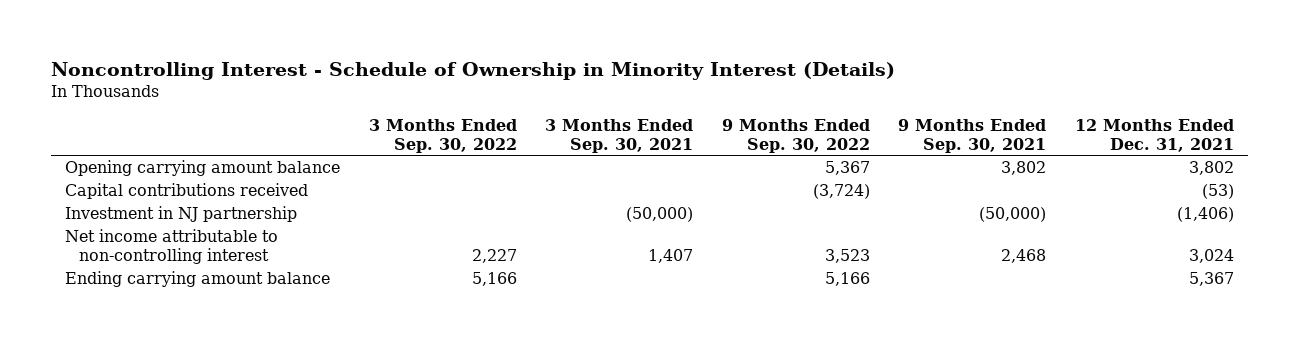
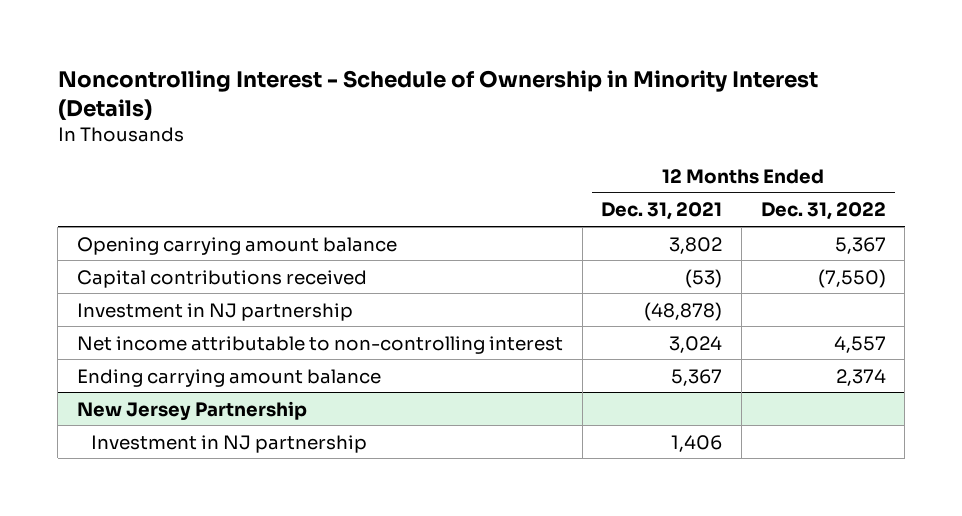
[368,118,517,153] 3 Months Ended Sep. 30, 2022 -> none
[545,118,694,153] 3 Months Ended Sep. 30, 2021 -> none
[721,118,870,153] 9 Months Ended Sep. 30, 2022 -> none
[898,118,1047,153] 9 Months Ended Sep. 30, 2021 -> none
none -> [760,202,886,221] Dec. 31, 2022
[1176,207,1234,223] (1,406) -> [644,301,723,321] (48,878)
none -> [76,400,307,421] New Jersey Partnership
none -> [90,434,367,453] Investment in NJ partnership

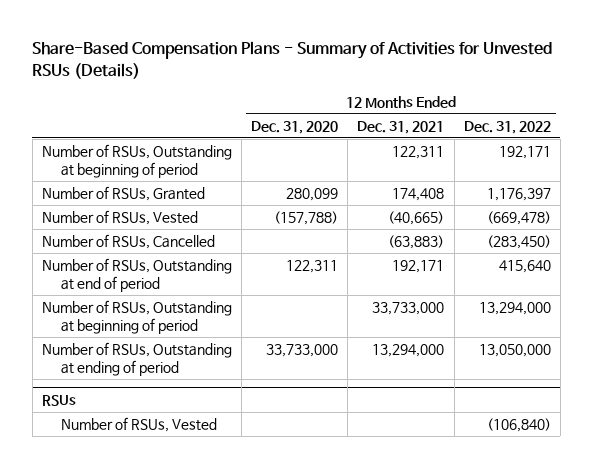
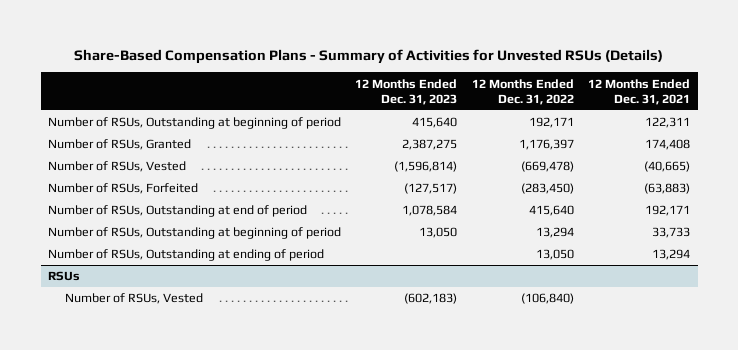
[251,120,339,134] Dec. 31, 2020 -> none
none -> [355,78,458,105] 12 Months Ended Dec. 31, 2023
[41,234,215,250] Number of RSUs, Cancelled -> [47,183,198,195] Number of RSUs, Forfeited
[372,302,445,316] 33,733,000 -> [652,227,691,239] 33,733
[478,302,551,316] 13,294,000 -> [535,227,574,239] 13,294
[372,344,445,358] 13,294,000 -> [652,249,691,261] 13,294
[478,344,551,358] 13,050,000 -> [535,249,574,261] 13,050

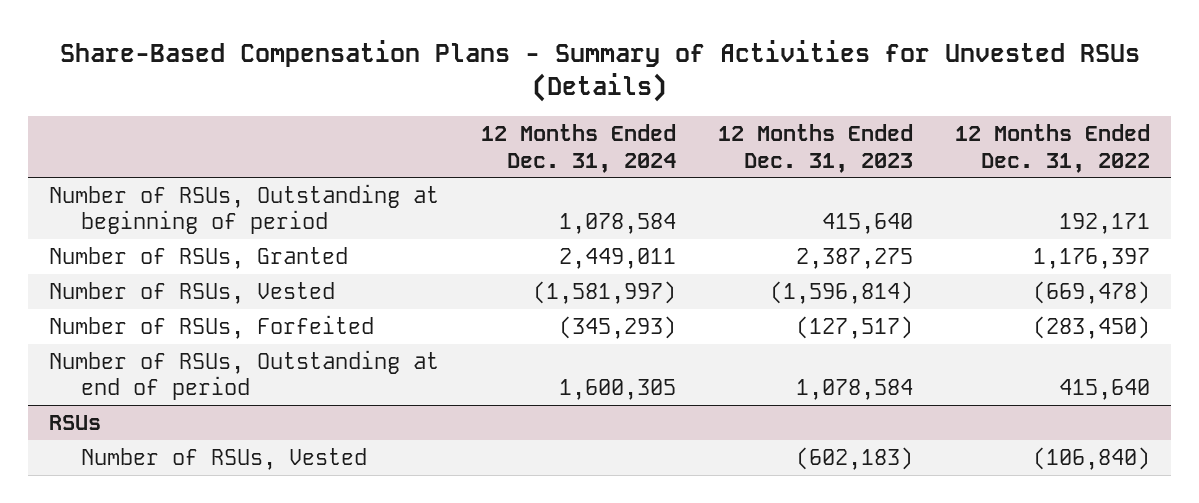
[588,78,691,105] 12 Months Ended Dec. 31, 2021 -> none
none -> [481,124,677,173] 12 Months Ended Dec. 31, 2024
[47,227,341,240] Number of RSUs, Outstanding at beginning of period -> none
[47,249,324,262] Number of RSUs, Outstanding at ending of period -> none

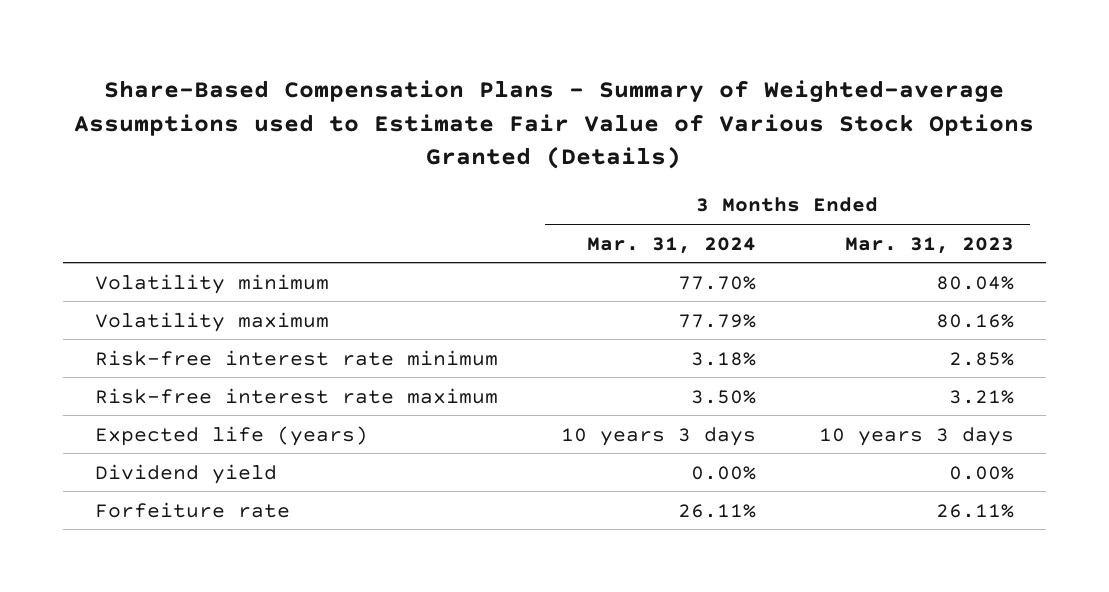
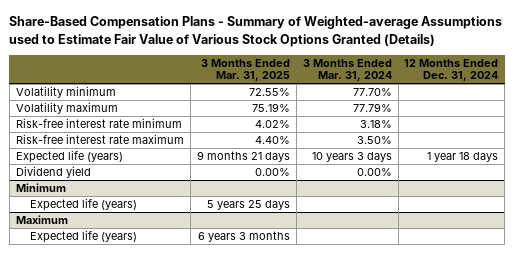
[844,236,1014,254] Mar. 31, 2023 -> none
none -> [200,58,290,82] 3 Months Ended Mar. 31, 2025
none -> [404,58,499,82] 12 Months Ended Dec. 31, 2024
[94,501,290,518] Forfeiture rate -> none
none -> [15,182,66,192] Minimum
none -> [30,197,138,211] Expected life (years)
none -> [15,214,68,224] Maximum
none -> [30,229,138,243] Expected life (years)

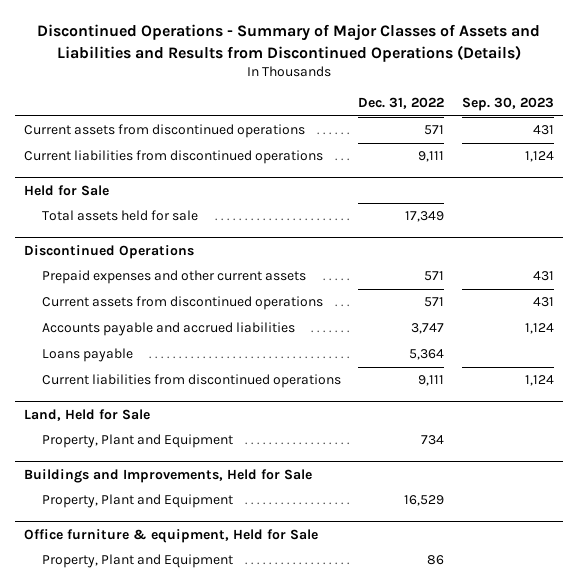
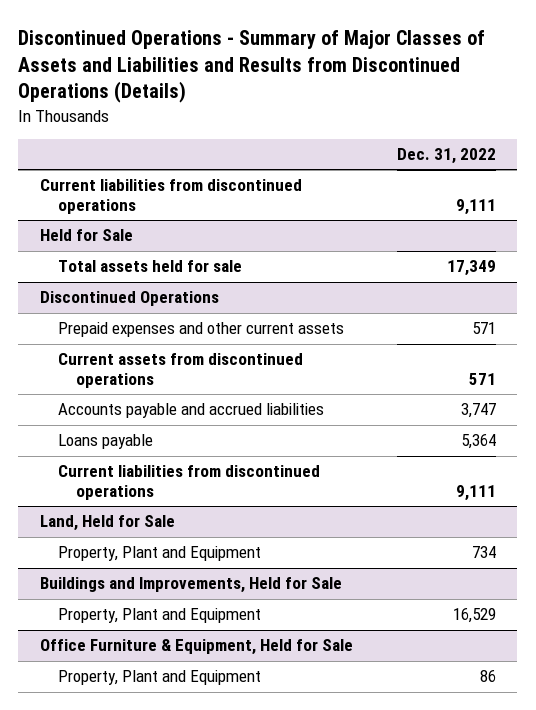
[462,97,555,112] Sep. 30, 2023 -> none
[23,124,305,139] Current assets from discontinued operations -> none
[23,528,318,543] Office furniture & equipment, Held for Sale -> [40,639,354,656] Office Furniture & Equipment, Held for Sale

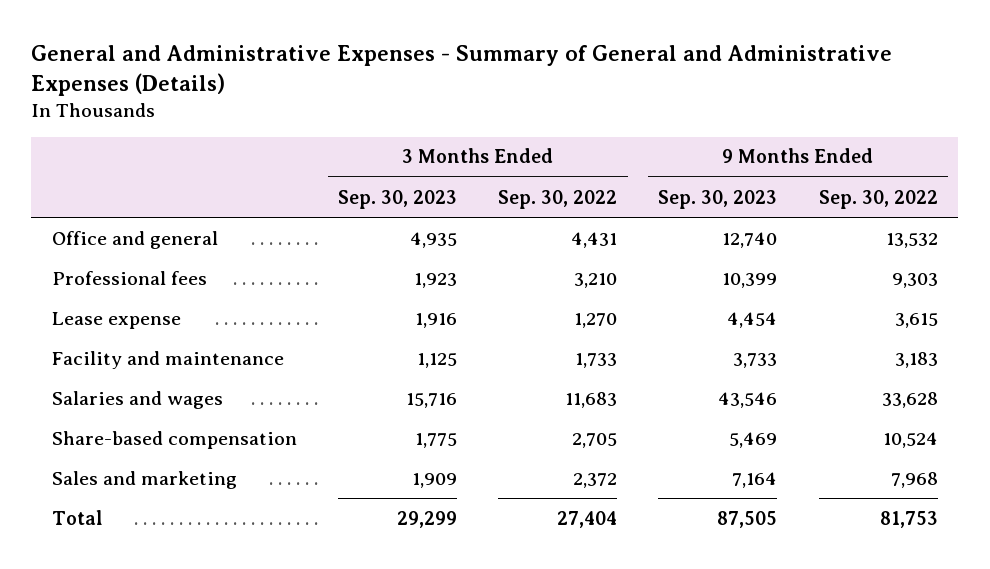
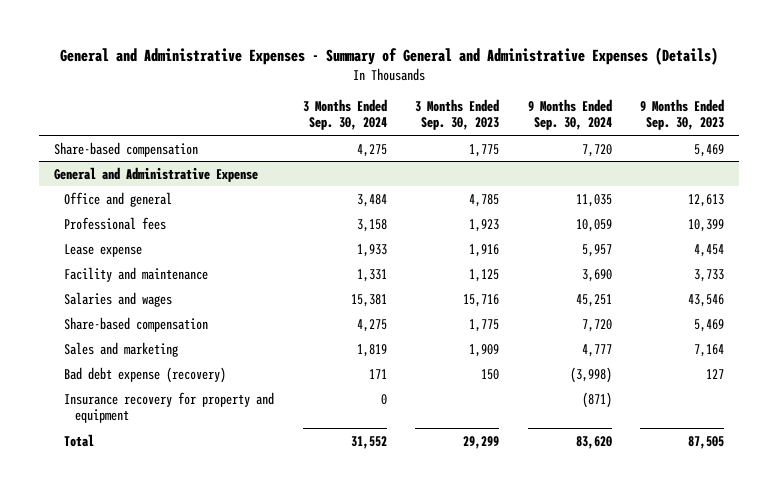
[498,189,618,209] Sep. 30, 2022 -> none
[818,189,938,209] Sep. 30, 2022 -> none
none -> [302,98,387,131] 3 Months Ended Sep. 30, 2024
none -> [527,98,612,131] 9 Months Ended Sep. 30, 2024
none -> [53,141,198,157] Share-based compensation
none -> [53,166,258,182] General and Administrative Expense
[410,231,458,248] 4,935 -> [469,193,500,207] 4,785
[722,231,778,248] 12,740 -> [688,193,725,207] 12,613
none -> [64,366,227,383] Bad debt expense (recovery)
none -> [64,391,275,423] Insurance recovery for property and equipment

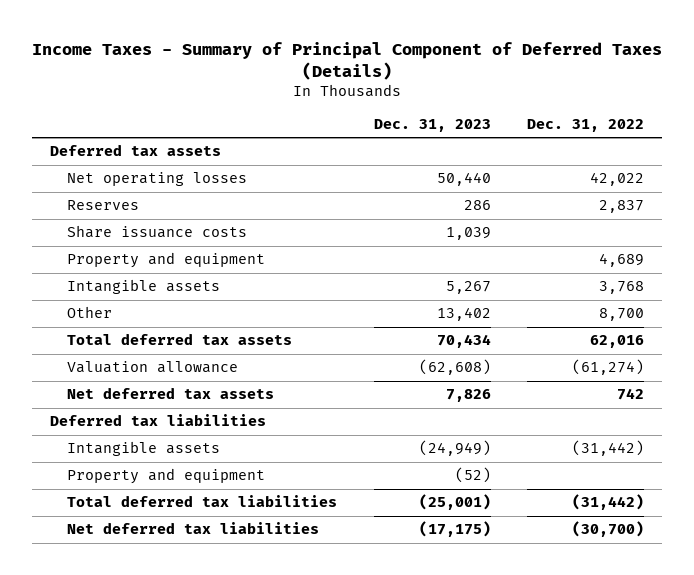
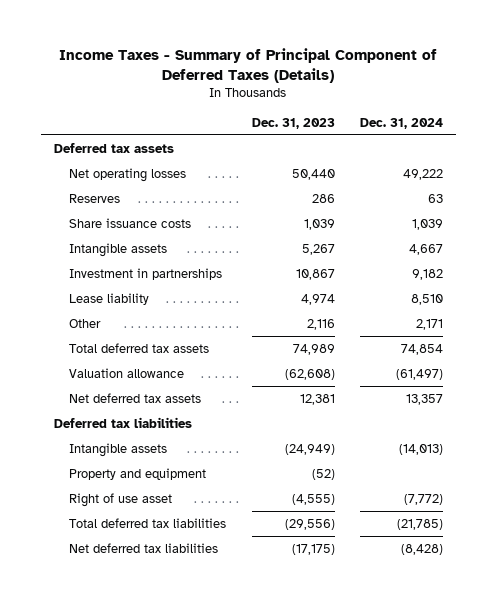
[527,118,645,132] Dec. 31, 2022 -> none
none -> [360,117,444,129] Dec. 31, 2024
[67,252,266,269] Property and equipment -> none
none -> [68,267,222,280] Investment in partnerships
none -> [68,292,149,305] Lease liability
[436,307,491,322] 13,402 -> [306,318,335,330] 2,116
[436,334,491,349] 70,434 -> [292,343,335,355] 74,989
[445,389,491,403] 7,826 -> [299,393,335,405] 12,381
none -> [68,492,172,507] Right of use asset
[418,494,491,511] (25,001) -> [284,518,335,530] (29,556)

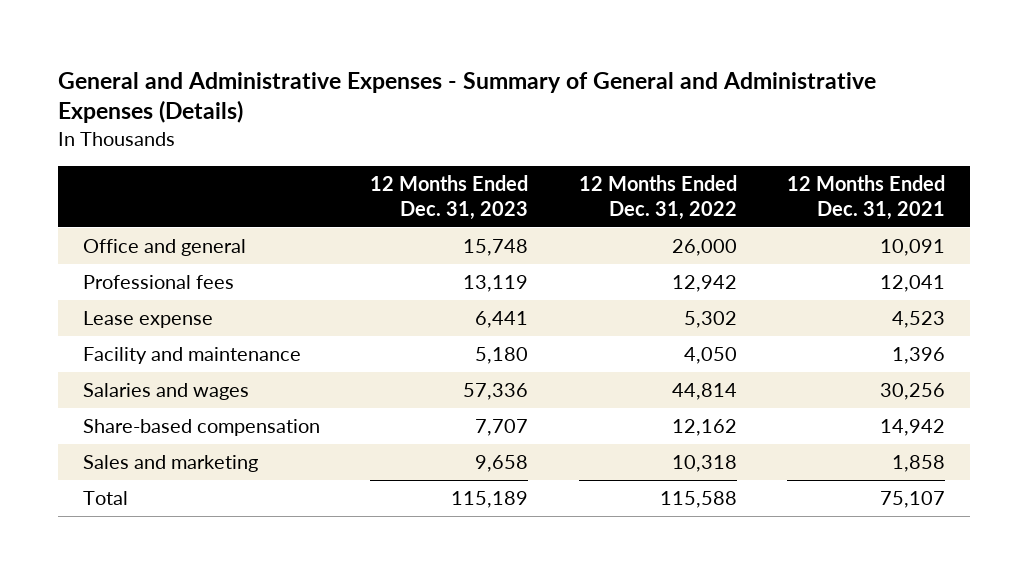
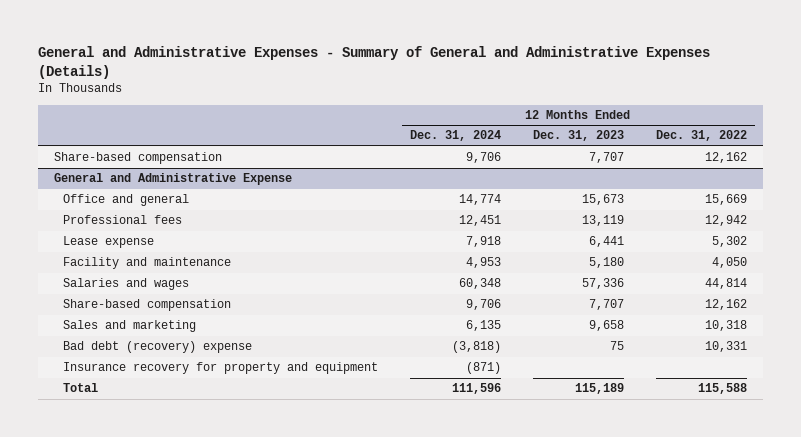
[786,174,945,221] 12 Months Ended Dec. 31, 2021 -> none
none -> [410,130,502,142] Dec. 31, 2024
none -> [53,152,222,165] Share-based compensation
none -> [53,173,292,186] General and Administrative Expense
[463,239,529,257] 15,748 -> [581,194,624,206] 15,673
[671,239,737,257] 26,000 -> [704,194,747,206] 15,669
none -> [63,341,253,354] Bad debt (recovery) expense
none -> [63,362,379,375] Insurance recovery for property and equipment

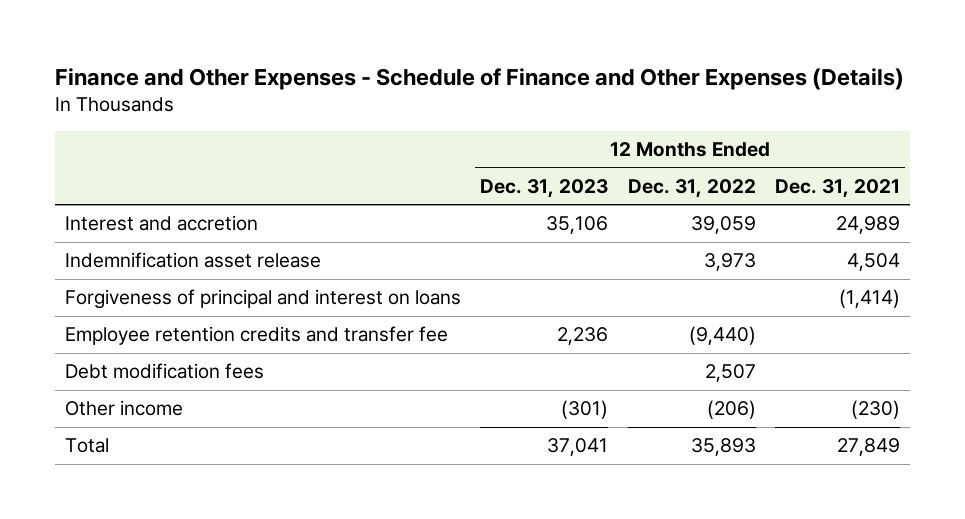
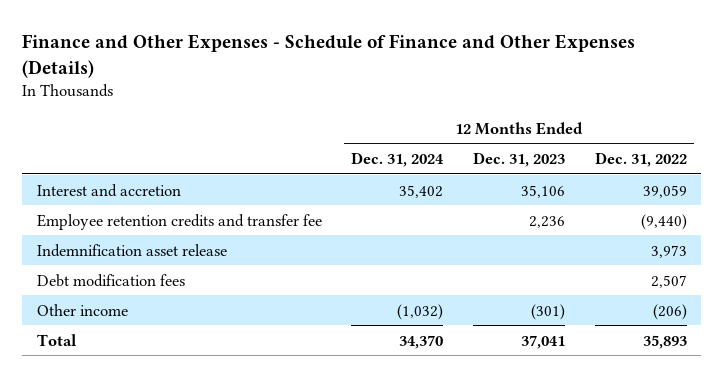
[775,178,901,198] Dec. 31, 2021 -> none
none -> [351,152,445,168] Dec. 31, 2024
[64,289,461,310] Forgiveness of principal and interest on loans -> none
[64,252,321,269] Indemnification asset release -> [36,243,227,257] Indemnification asset release

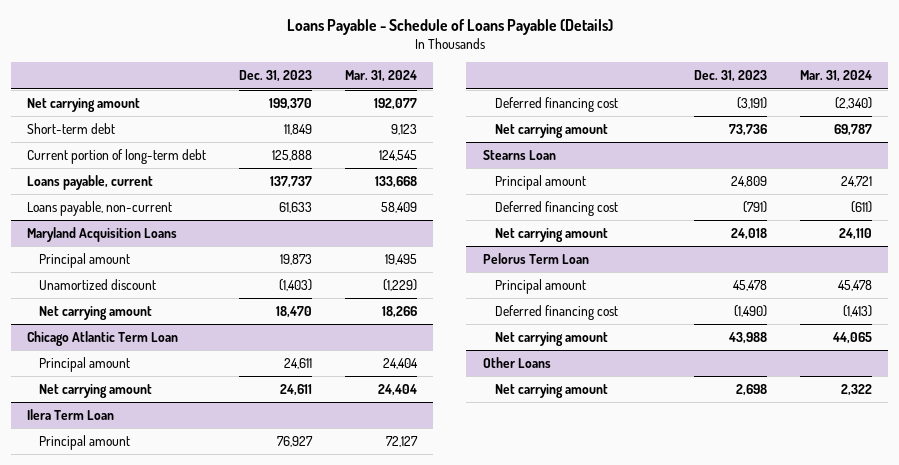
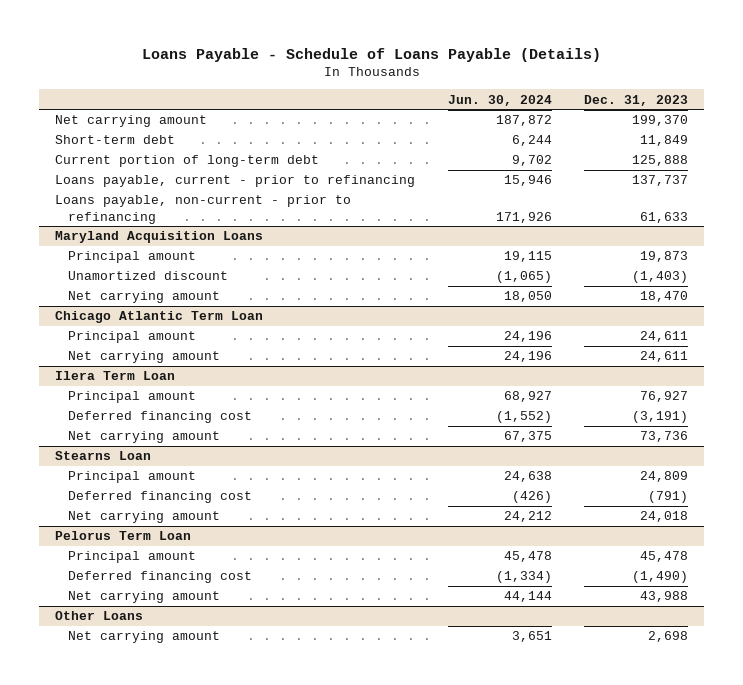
[344,70,417,83] Mar. 31, 2024 -> none
none -> [447,94,552,106] Jun. 30, 2024
[27,175,154,191] Loans payable, current -> [55,175,416,188] Loans payable, current - prior to refinancing
[27,201,173,217] Loans payable, non-current -> [55,195,352,224] Loans payable, non-current - prior to refinancing

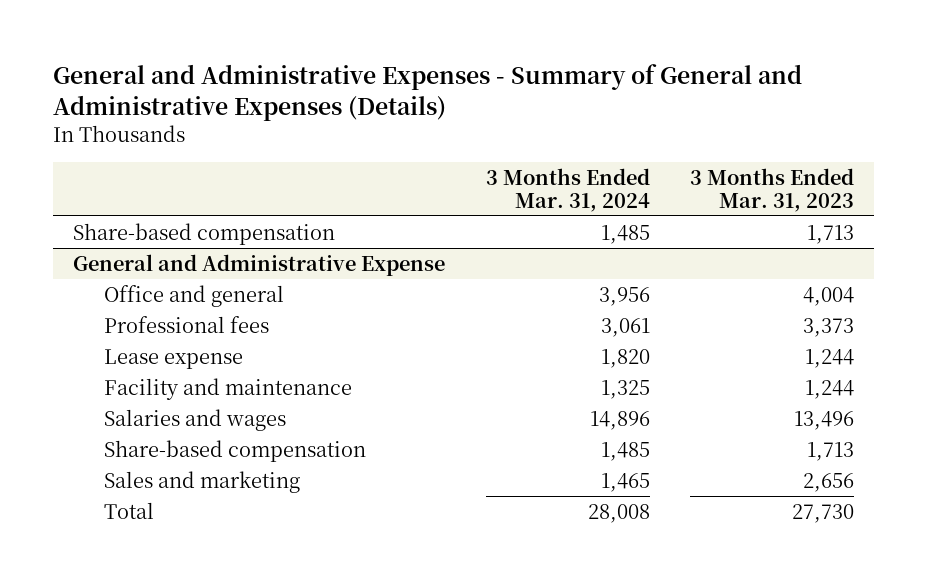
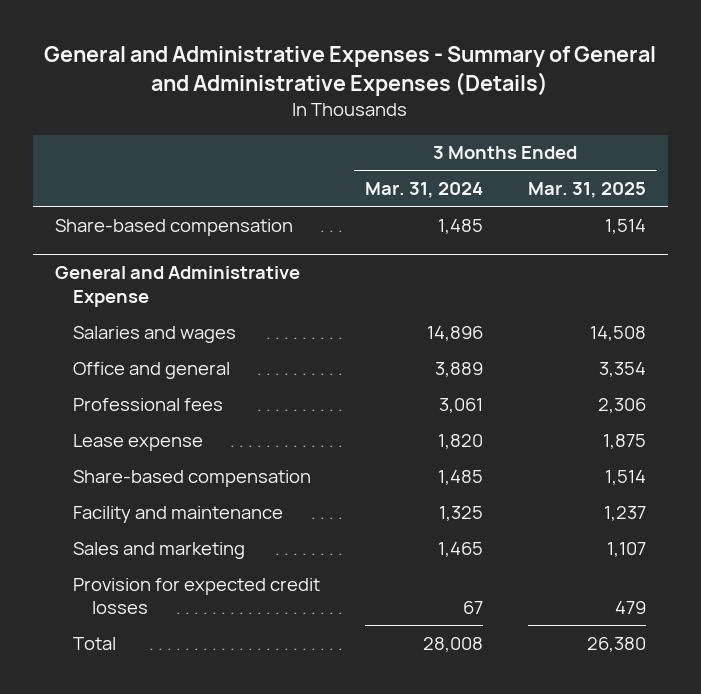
[690,167,855,212] 3 Months Ended Mar. 31, 2023 -> none
none -> [527,182,646,199] Mar. 31, 2025
[104,408,287,431] Salaries and wages -> [73,325,237,343] Salaries and wages
[598,286,650,306] 3,956 -> [435,361,484,377] 3,889
[104,377,353,400] Facility and maintenance -> [73,505,284,523] Facility and maintenance
none -> [73,577,321,615] Provision for expected credit losses

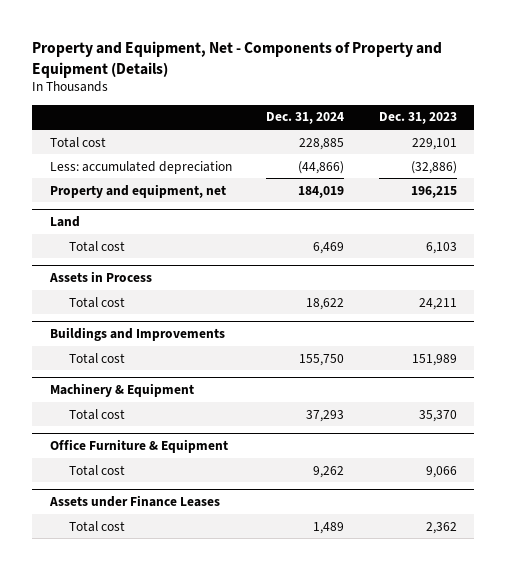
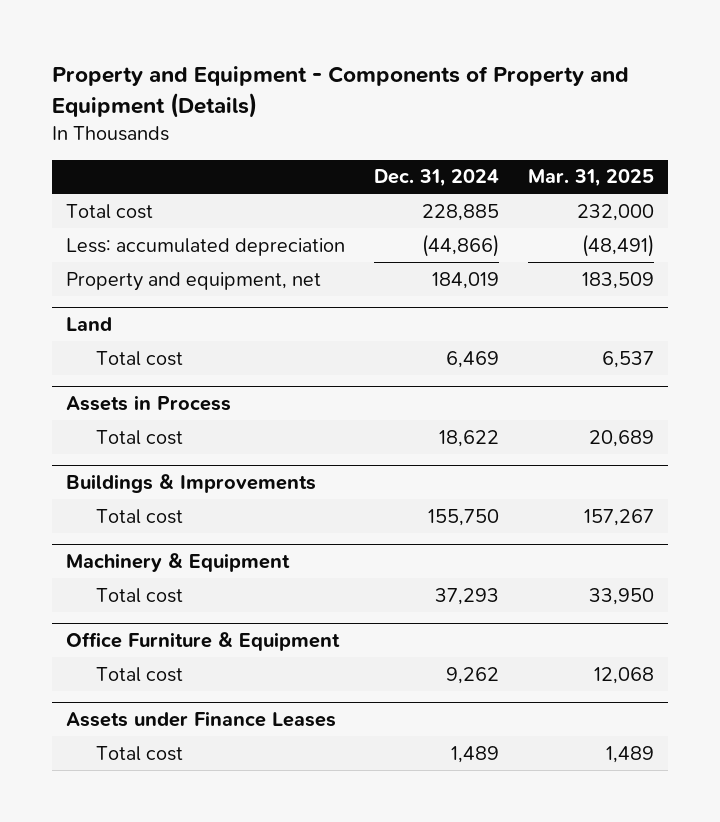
[32,40,443,78] Property and Equipment, Net - Components of Property and Equipment (Details) -> [51,66,629,119] Property and Equipment - Components of Property and Equipment (Details)
[378,112,457,125] Dec. 31, 2023 -> none
none -> [527,169,654,188] Mar. 31, 2025
[49,327,225,342] Buildings and Improvements -> [66,473,317,493] Buildings & Improvements

